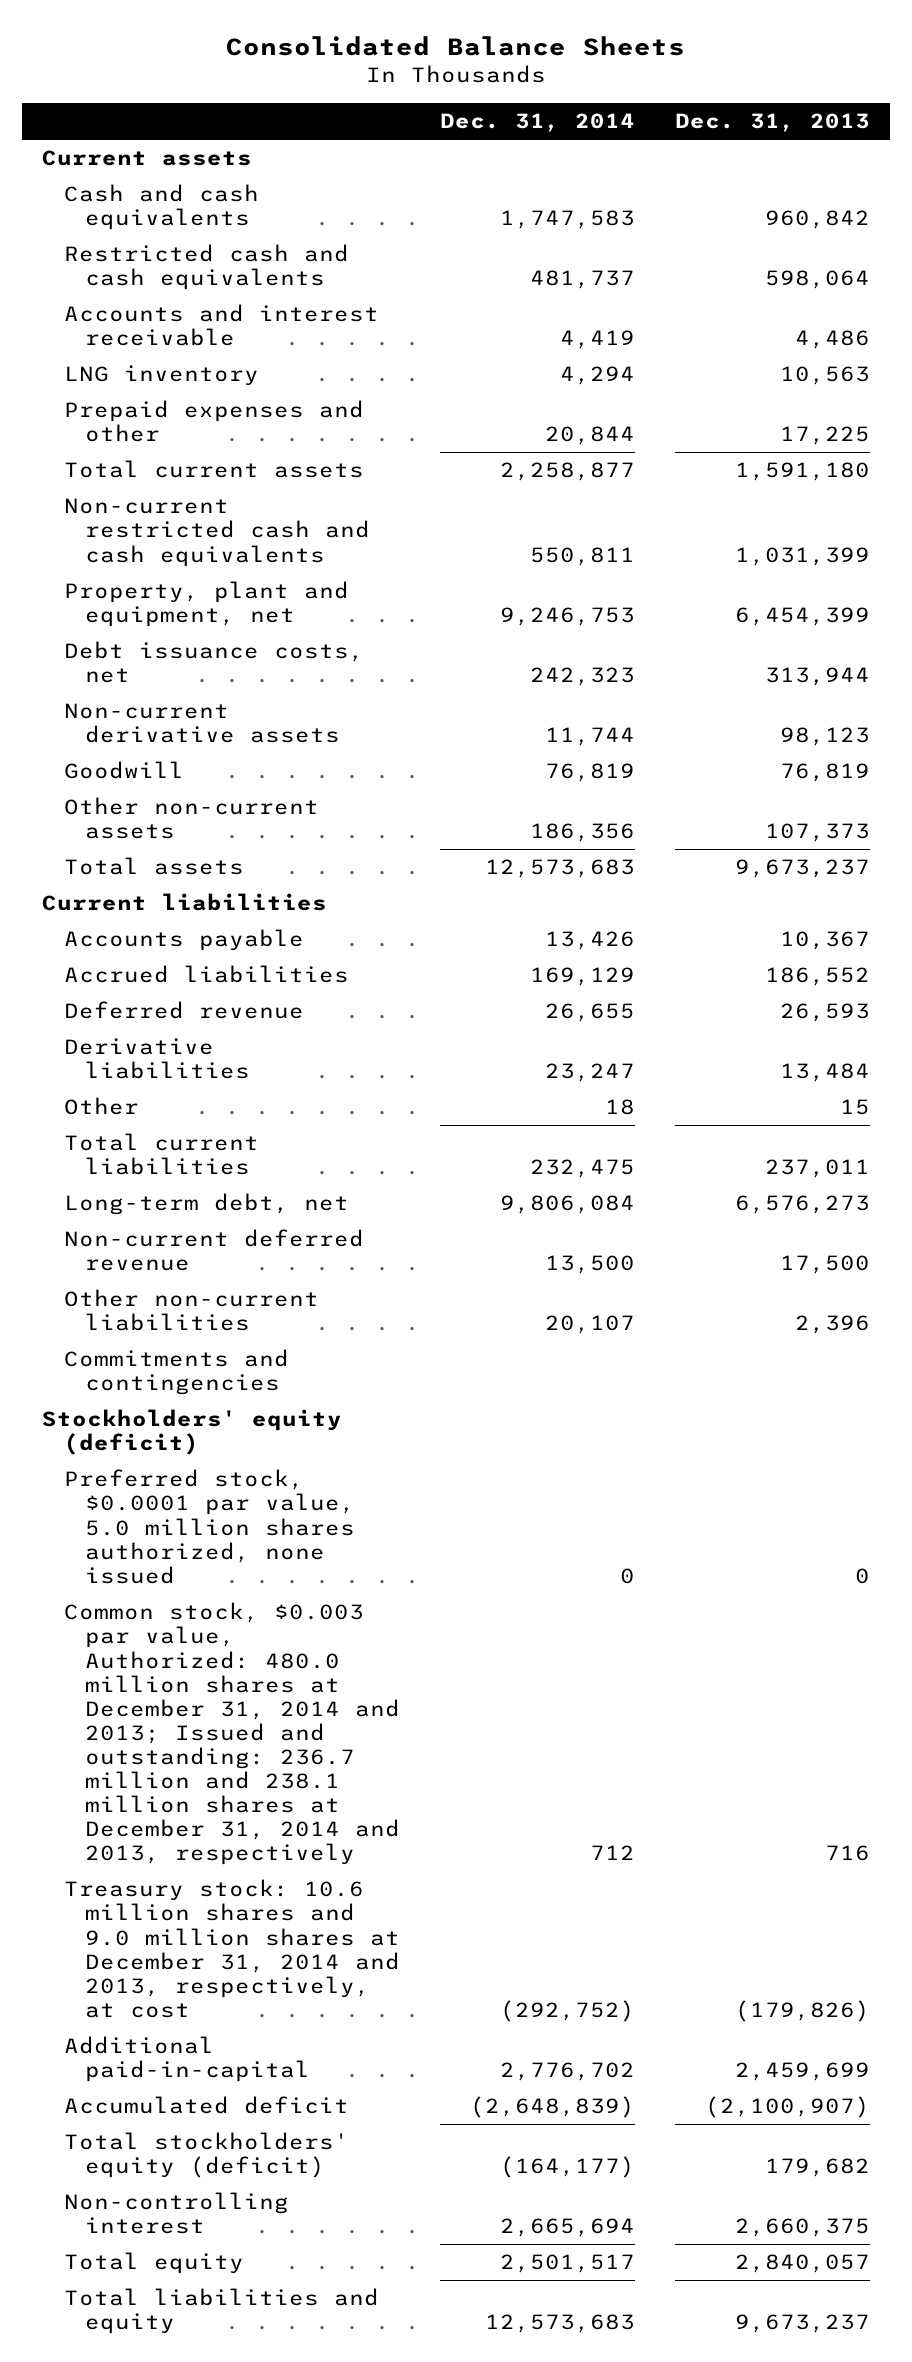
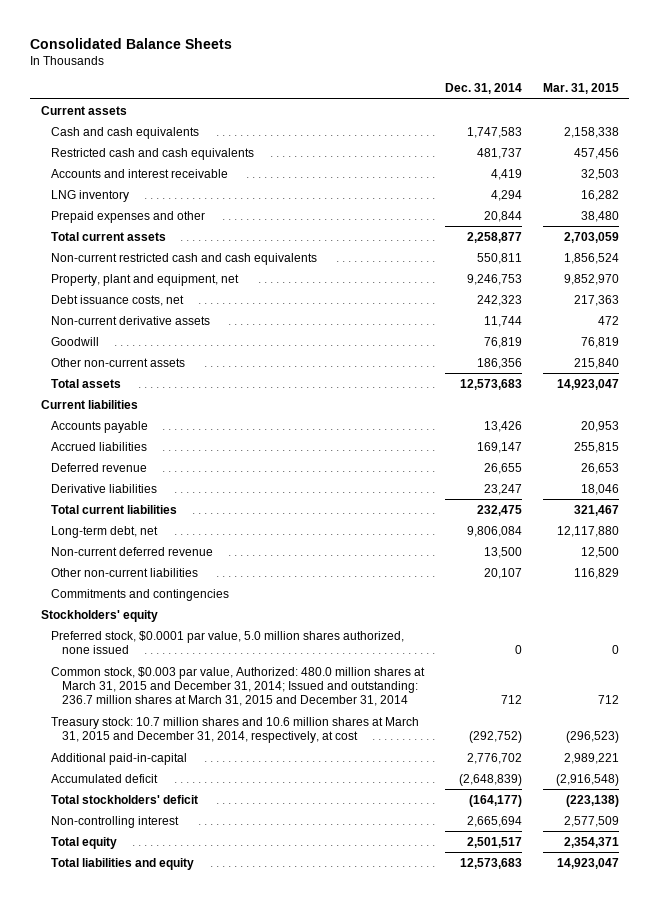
[674,113,870,133] Dec. 31, 2013 -> none
none -> [542,82,619,94] Mar. 31, 2015
[529,967,635,987] 169,129 -> [477,441,523,453] 169,147
[63,1097,139,1116] Other -> none
[42,1409,343,1456] Stockholders' equity (deficit) -> [40,609,158,622] Stockholders' equity
[63,1602,400,1866] Common stock, $0.003 par value, Authorized: 480.0 million shares at December 31, 2014 and 2013; Issued and outstanding: 236.7 million and 238.1 million shares at December 31, 2014 and 2013, respectively -> [51,666,426,707] Common stock, $0.003 par value, Authorized: 480.0 million shares at March 31, 2015 and December 31, 2014; Issued and outstanding: 236.7 million shares at March 31, 2015 and December 31, 2014
[63,1879,400,2018] Treasury stock: 10.6 million shares and 9.0 million shares at December 31, 2014 and 2013, respectively, at cost -> [51,716,420,744] Treasury stock: 10.7 million shares and 10.6 million shares at March 31, 2015 and December 31, 2014, respectively, at cost
[63,2132,349,2179] Total stockholders' equity (deficit) -> [51,794,199,804] Total stockholders' deficit

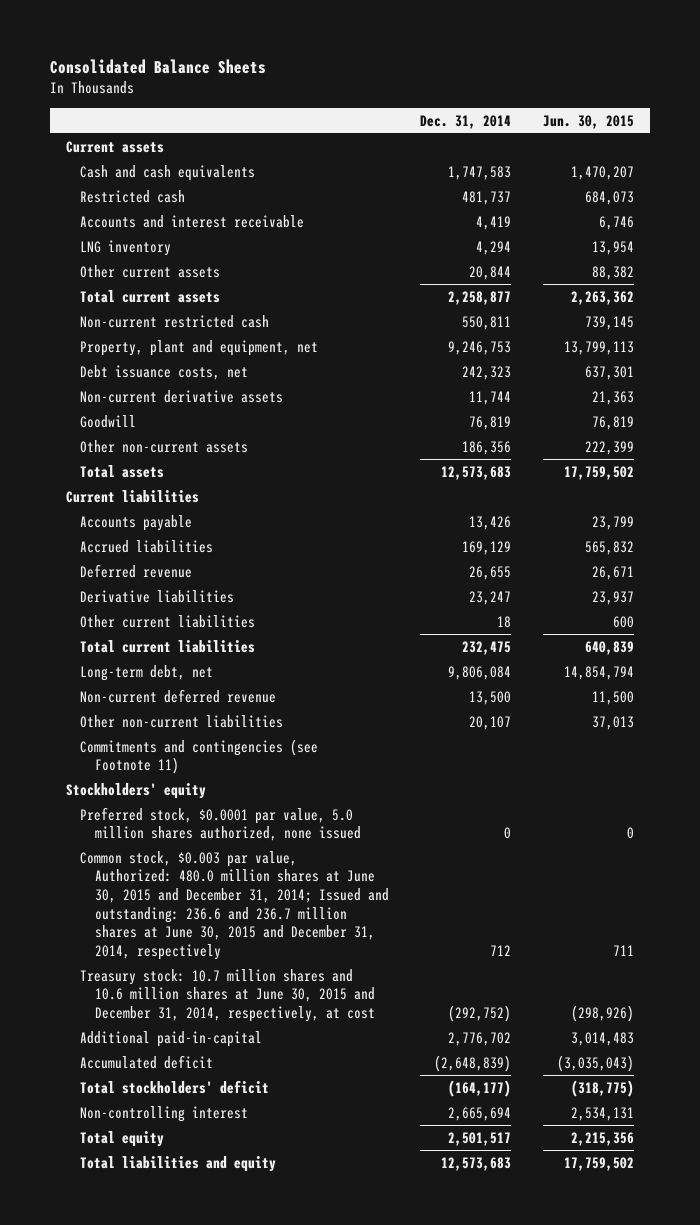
[542,82,619,94] Mar. 31, 2015 -> none
none -> [543,114,635,129] Jun. 30, 2015
[51,147,255,160] Restricted cash and cash equivalents -> [80,189,186,203] Restricted cash
[51,210,206,223] Prepaid expenses and other -> [80,264,221,278] Other current assets
[51,252,318,265] Non-current restricted cash and cash equivalents -> [80,314,270,328] Non-current restricted cash
[477,441,523,453] 169,147 -> [462,540,512,555] 169,129
none -> [80,614,256,628] Other current liabilities
[51,588,230,601] Commitments and contingencies -> [80,738,319,775] Commitments and contingencies (see Footnote 11)
[51,666,426,707] Common stock, $0.003 par value, Authorized: 480.0 million shares at March 31, 2015 and December 31, 2014; Issued and outstanding: 236.7 million shares at March 31, 2015 and December 31, 2014 -> [80,850,389,960] Common stock, $0.003 par value, Authorized: 480.0 million shares at June 30, 2015 and December 31, 2014; Issued and outstanding: 236.6 and 236.7 million shares at June 30, 2015 and December 31, 2014, respectively
[51,716,420,744] Treasury stock: 10.7 million shares and 10.6 million shares at March 31, 2015 and December 31, 2014, respectively, at cost -> [80,968,375,1022] Treasury stock: 10.7 million shares and 10.6 million shares at June 30, 2015 and December 31, 2014, respectively, at cost

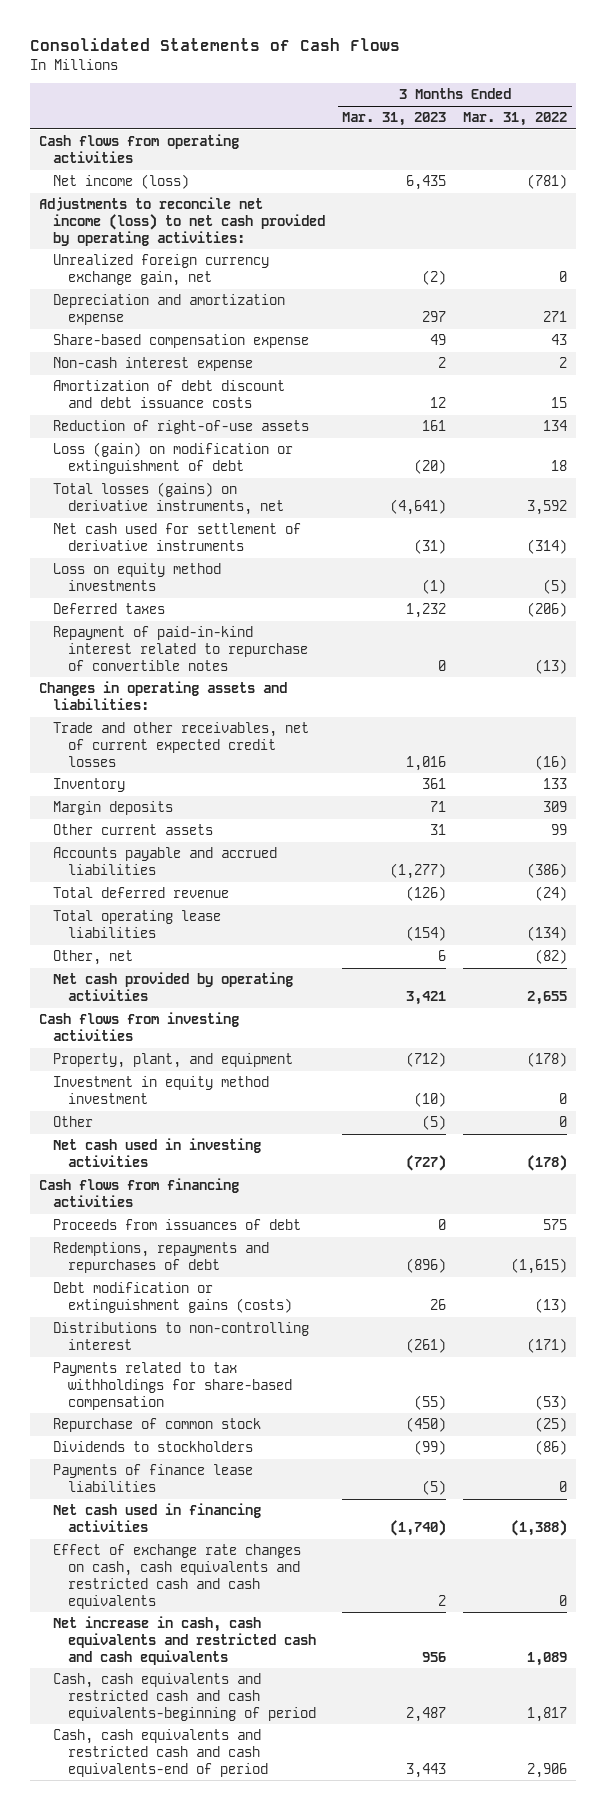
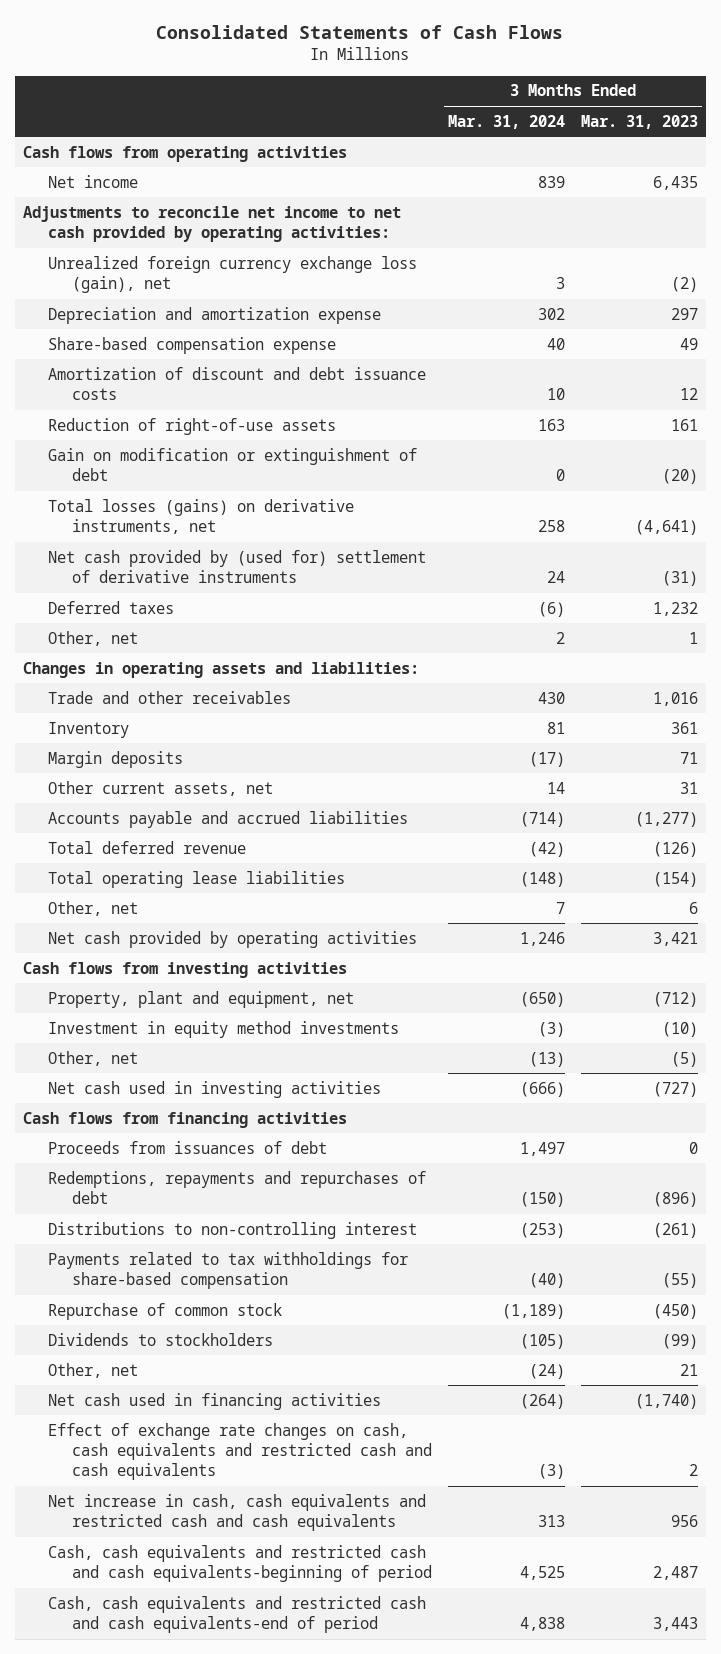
[463,112,568,127] Mar. 31, 2022 -> none
none -> [448,114,566,129] Mar. 31, 2024
[53,174,190,190] Net income (loss) -> [47,174,138,188] Net income
[38,197,326,246] Adjustments to reconcile net income (loss) to net cash provided by operating activities: -> [22,205,401,243] Adjustments to reconcile net income to net cash provided by operating activities:
[53,254,270,286] Unrealized foreign currency exchange gain, net -> [47,255,417,294] Unrealized foreign currency exchange loss (gain), net
[53,357,254,372] Non-cash interest expense -> none
[53,380,286,408] Amortization of debt discount and debt issuance costs -> [47,366,426,401] Amortization of discount and debt issuance costs
[53,442,294,474] Loss (gain) on modification or extinguishment of debt -> [47,447,417,482] Gain on modification or extinguishment of debt
[53,563,222,591] Loss on equity method investments -> none
[53,523,302,551] Net cash used for settlement of derivative instruments -> [47,549,426,584] Net cash provided by (used for) settlement of derivative instruments
[53,626,308,671] Repayment of paid-in-kind interest related to repurchase of convertible notes -> none
none -> [47,630,138,646] Other, net
[53,722,310,767] Trade and other receivables, net of current expected credit losses -> [47,690,291,704] Trade and other receivables
[53,824,214,836] Other current assets -> [47,780,273,796] Other current assets, net
[53,1053,294,1069] Property, plant, and equipment -> [47,990,354,1008] Property, plant and equipment, net
[53,1076,270,1104] Investment in equity method investment -> [47,1020,399,1038] Investment in equity method investments
[53,1116,94,1128] Other -> [47,1050,138,1066] Other, net
[53,1282,292,1313] Debt modification or extinguishment gains (costs) -> none
[53,1464,254,1492] Payments of finance lease liabilities -> none
none -> [47,1362,138,1378] Other, net

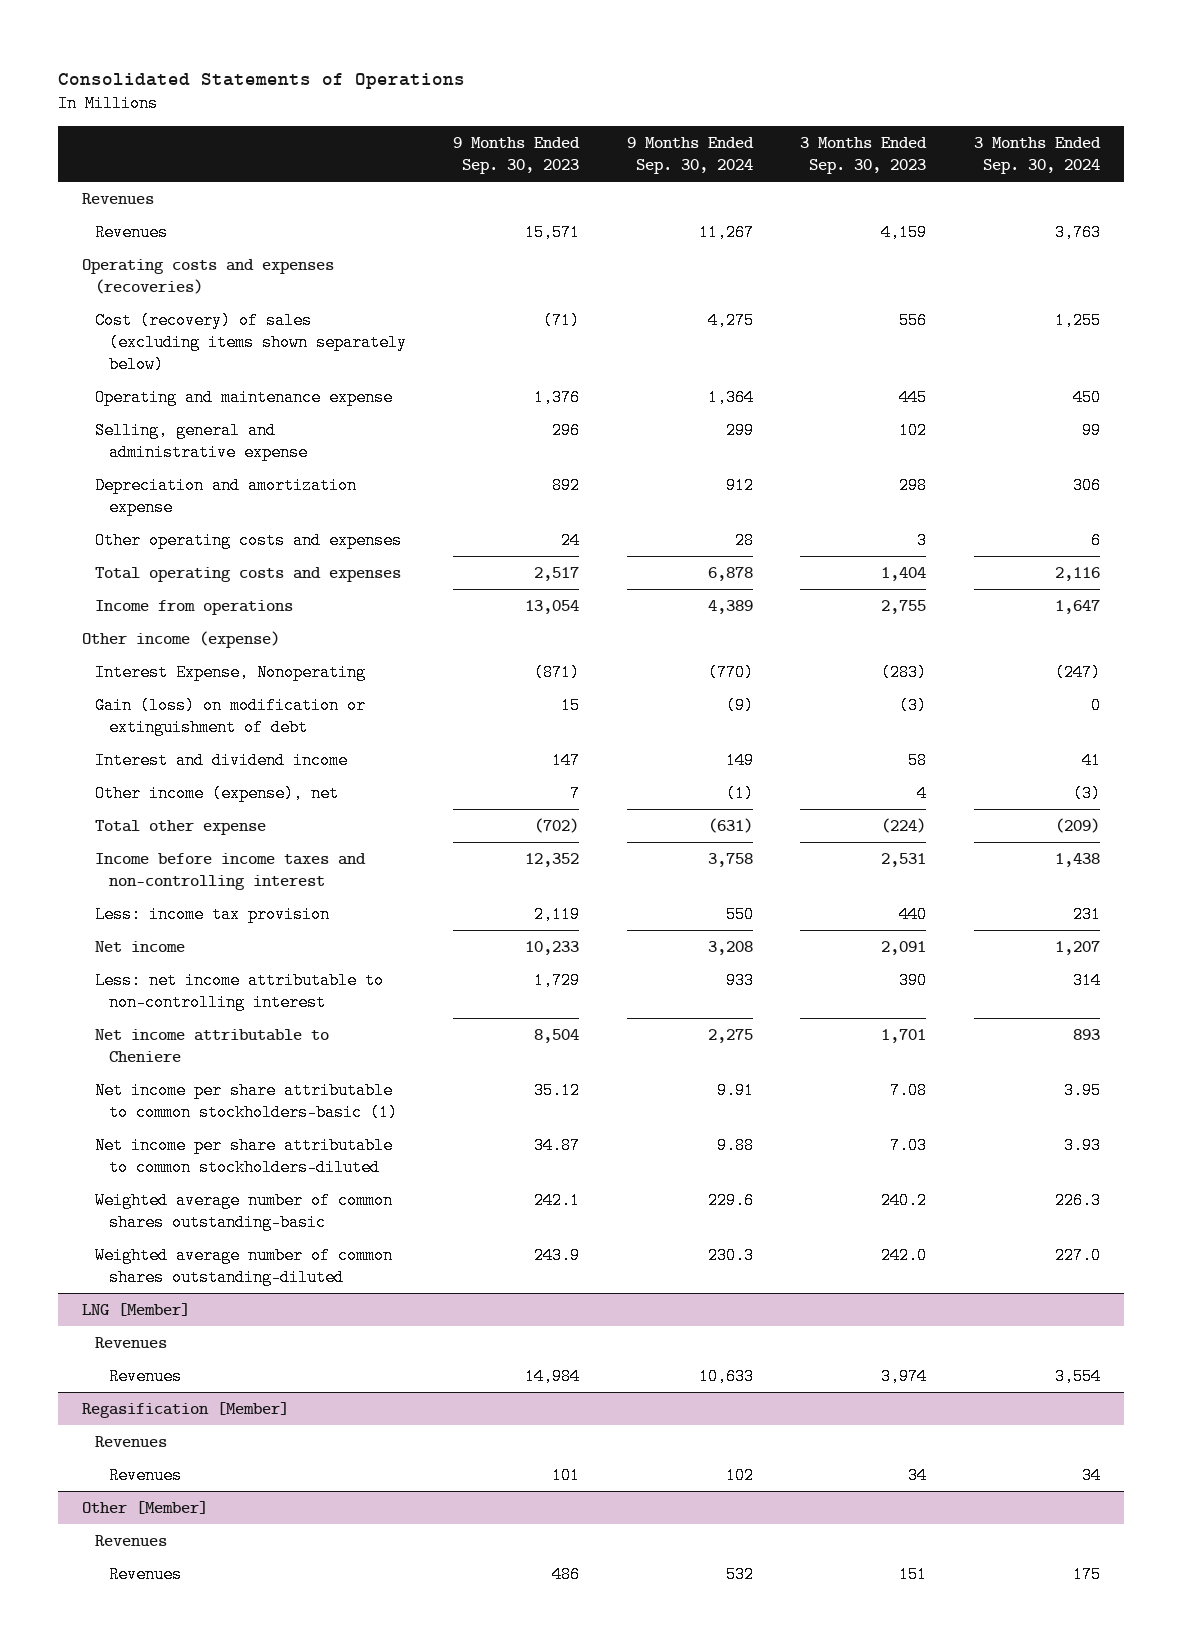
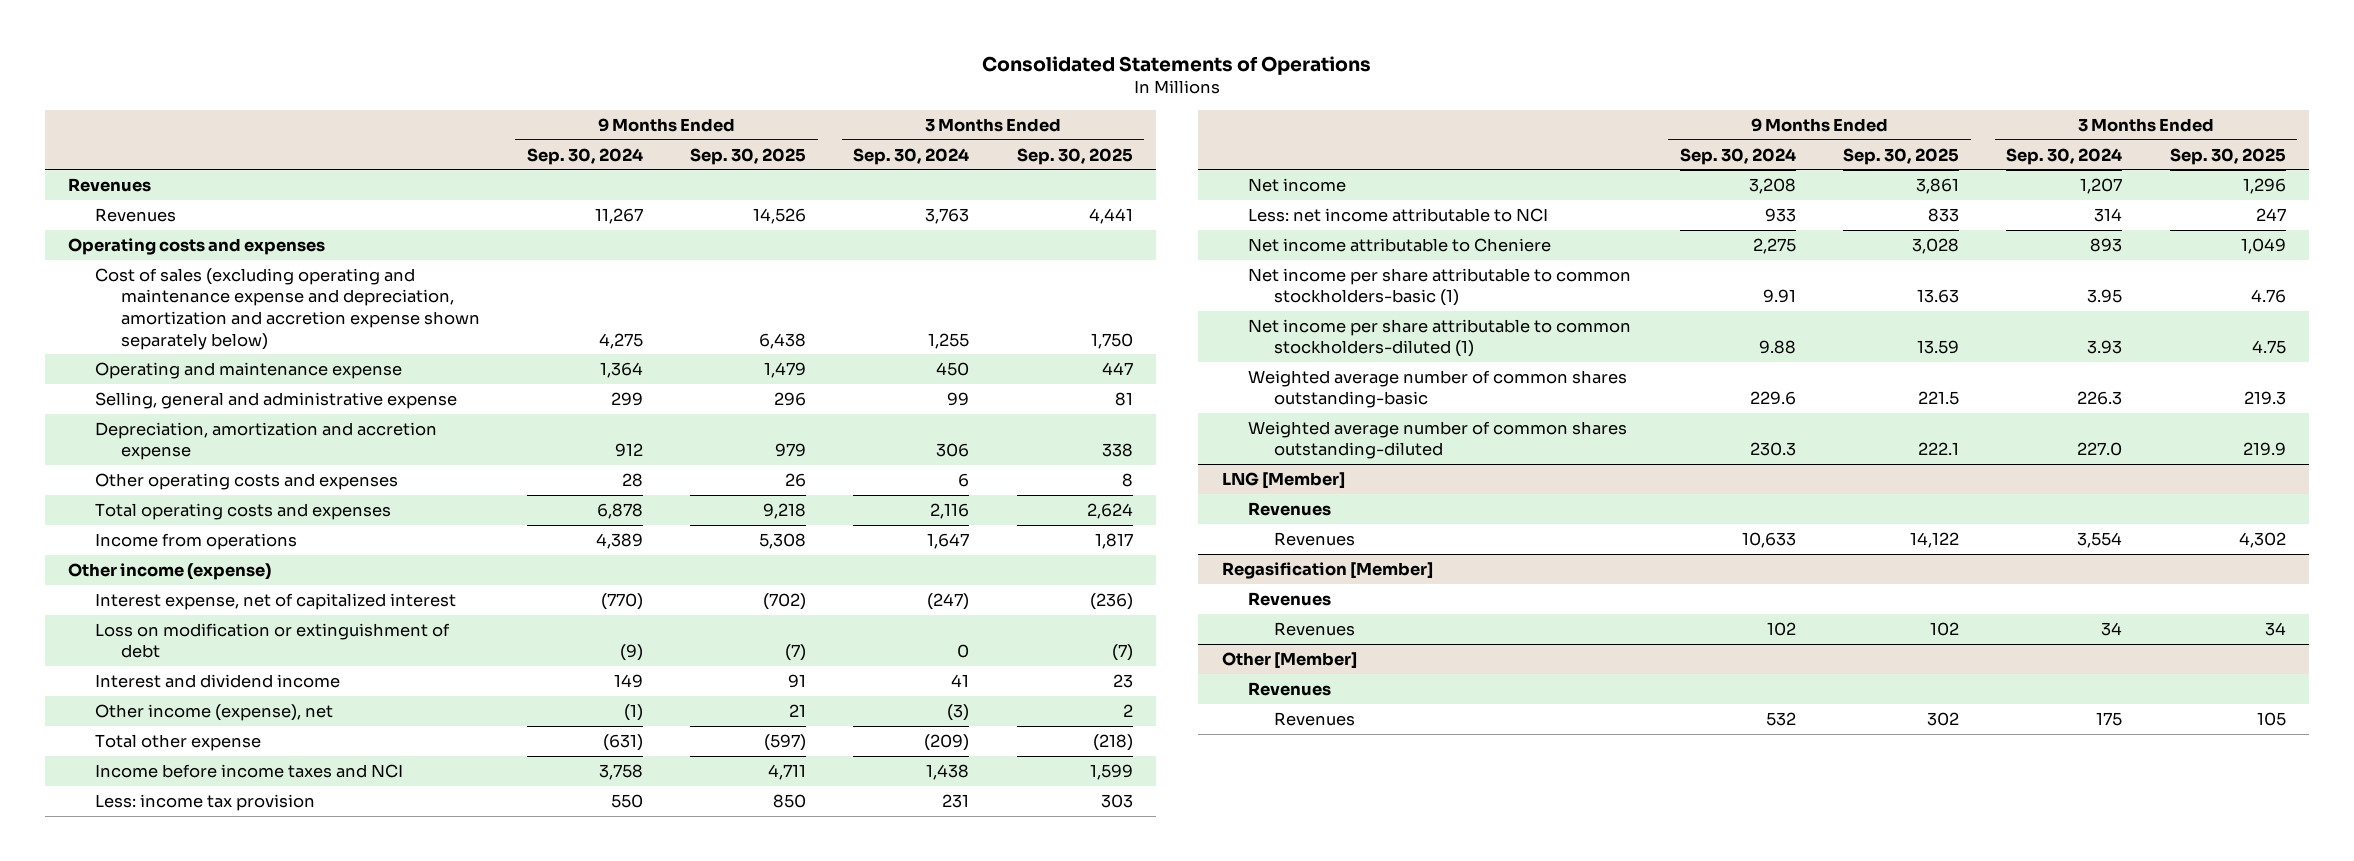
[453,136,581,174] 9 Months Ended Sep. 30, 2023 -> none
[800,136,928,174] 3 Months Ended Sep. 30, 2023 -> none
none -> [690,147,807,165] Sep. 30, 2025
none -> [1016,147,1133,165] Sep. 30, 2025
[81,259,334,294] Operating costs and expenses (recoveries) -> [68,237,326,255] Operating costs and expenses
[95,312,407,373] Cost (recovery) of sales (excluding items shown separately below) -> [94,267,480,350] Cost of sales (excluding operating and maintenance expense and depreciation, amortization and accretion expense shown separately below)
[95,477,358,516] Depreciation and amortization expense -> [94,421,437,461] Depreciation, amortization and accretion expense
[95,664,367,682] Interest Expense, Nonoperating -> [94,592,456,610] Interest expense, net of capitalized interest
[95,697,367,736] Gain (loss) on modification or extinguishment of debt -> [94,622,450,659] Loss on modification or extinguishment of debt
[95,853,367,890] Income before income taxes and non-controlling interest -> [94,763,403,778] Income before income taxes and NCI
[95,972,385,1011] Less: net income attributable to non-controlling interest -> [1247,207,1548,222] Less: net income attributable to NCI
[95,1137,394,1176] Net income per share attributable to common stockholders-diluted -> [1247,318,1631,358] Net income per share attributable to common stockholders-diluted (1)

